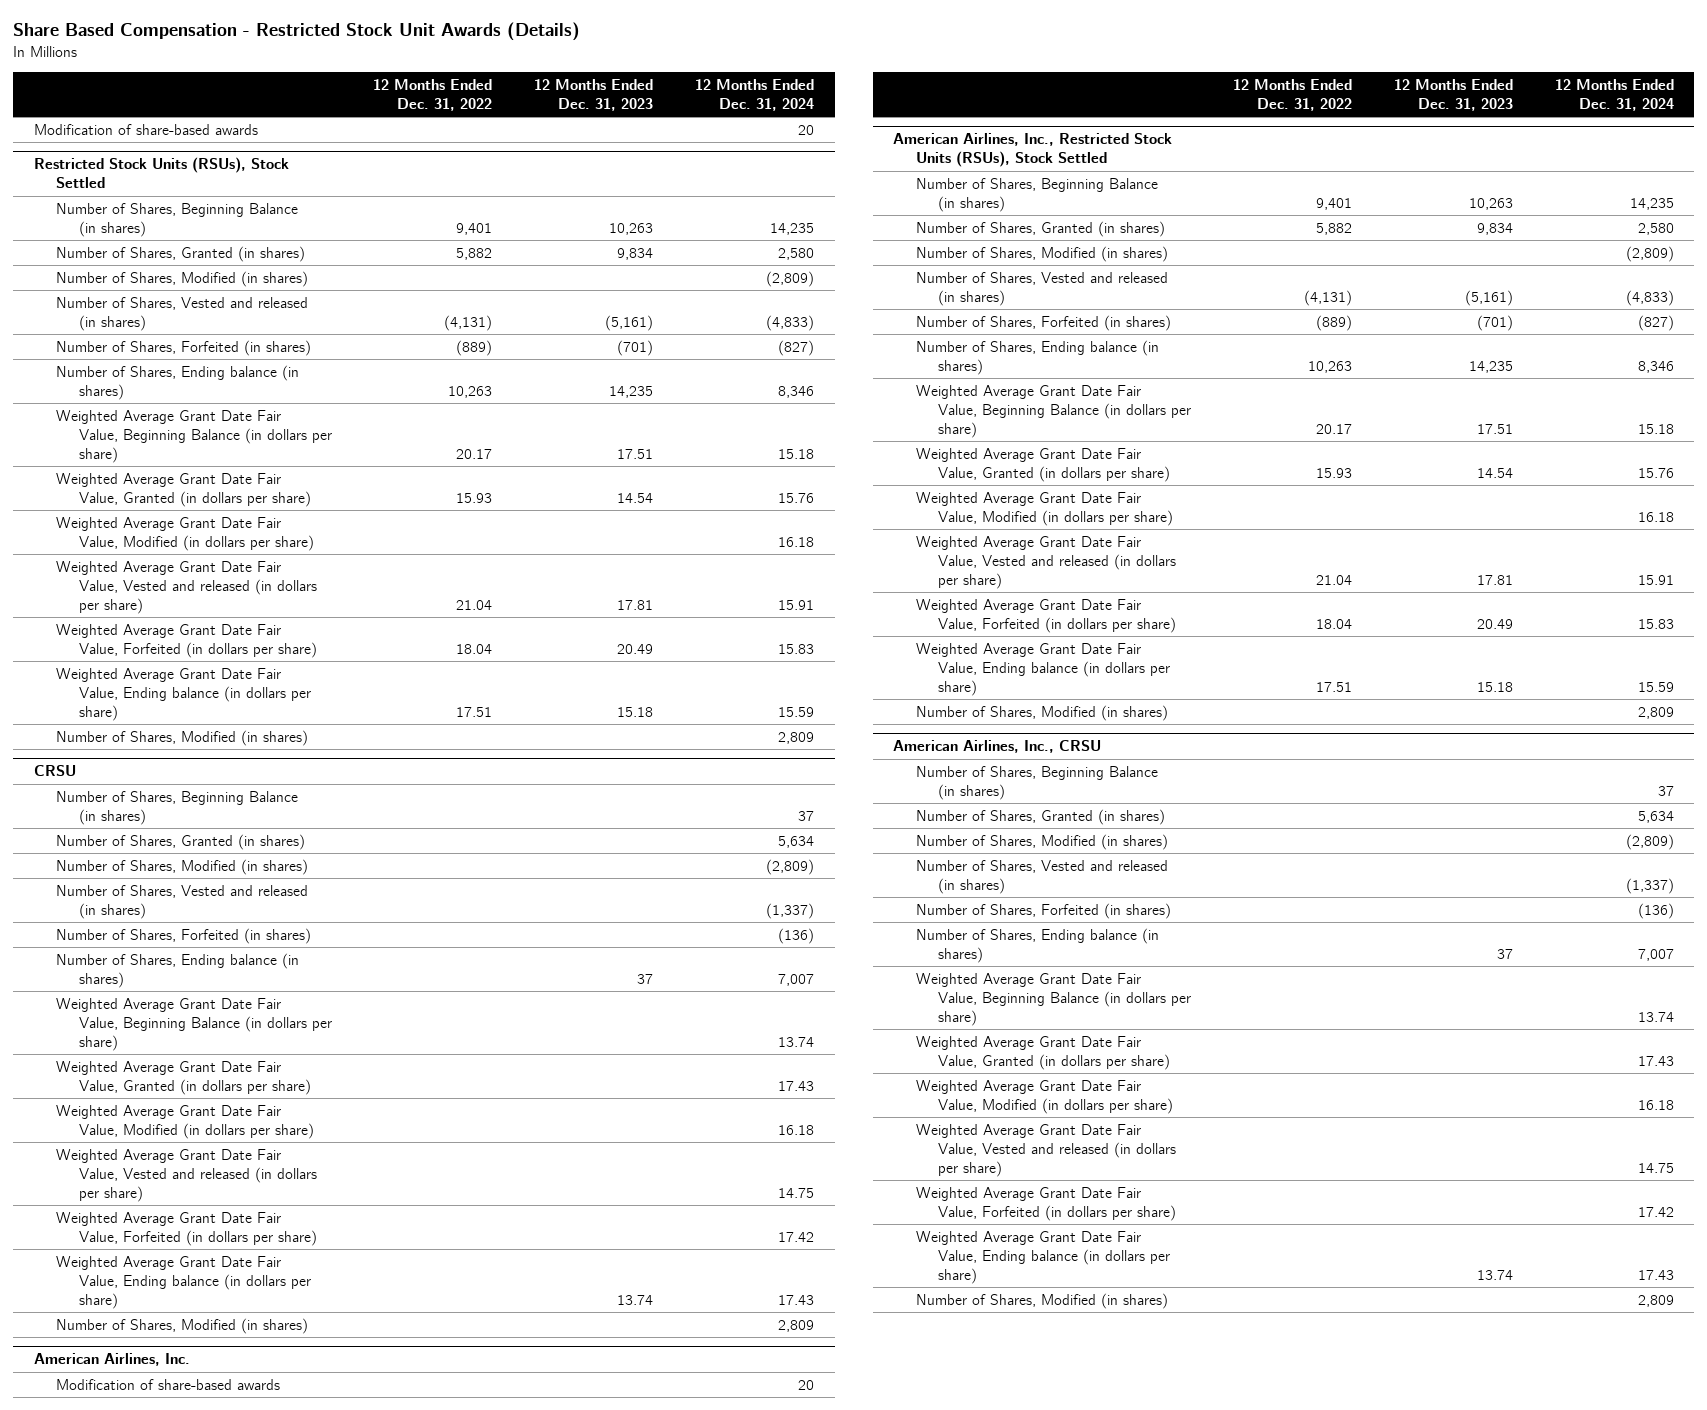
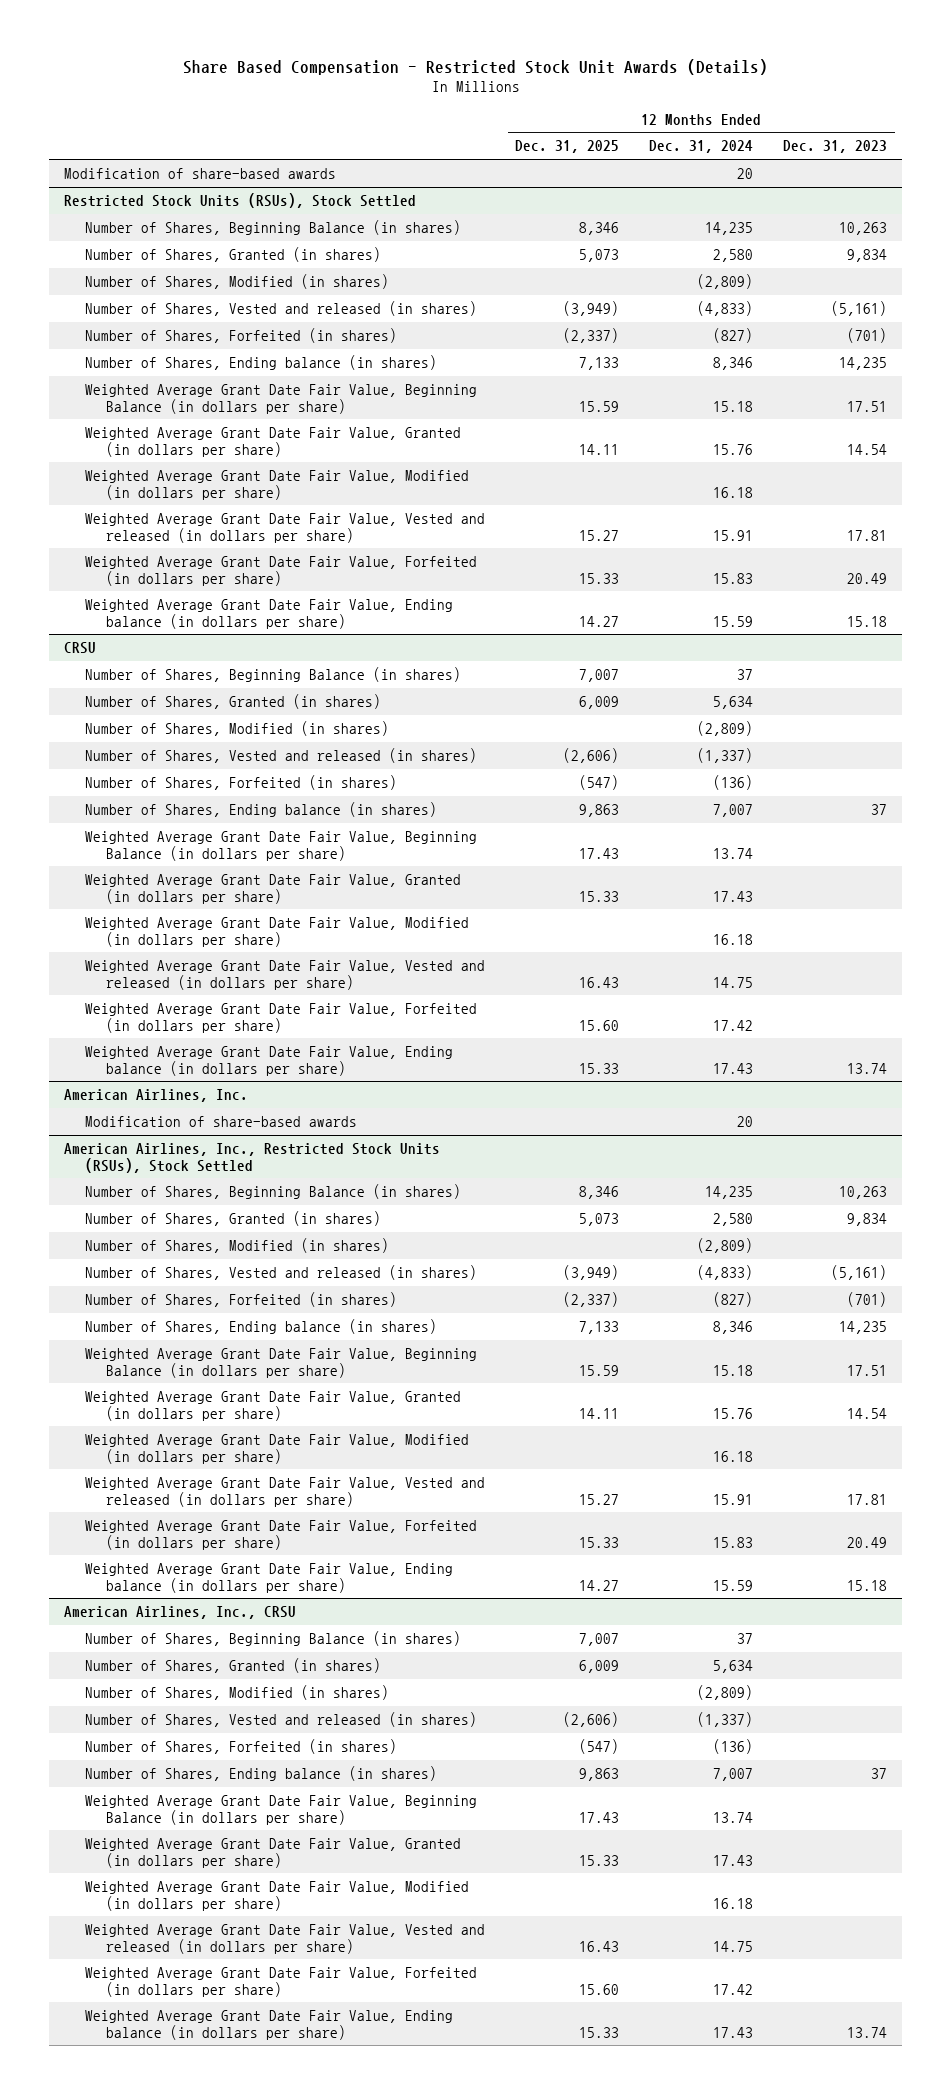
[373,78,493,111] 12 Months Ended Dec. 31, 2022 -> none
none -> [515,140,620,154] Dec. 31, 2025
[56,729,309,746] Number of Shares, Modified (in shares) -> none
[56,1317,309,1334] Number of Shares, Modified (in shares) -> none
[915,704,1168,721] Number of Shares, Modified (in shares) -> none
[915,1292,1168,1309] Number of Shares, Modified (in shares) -> none

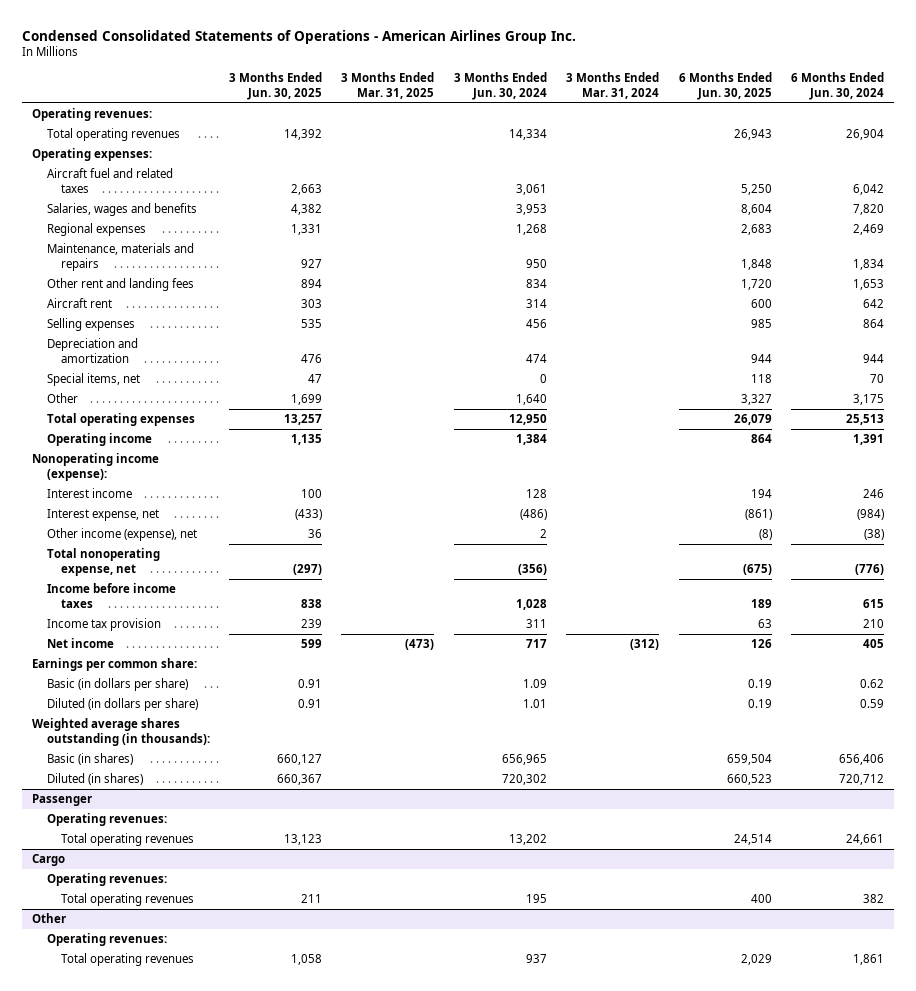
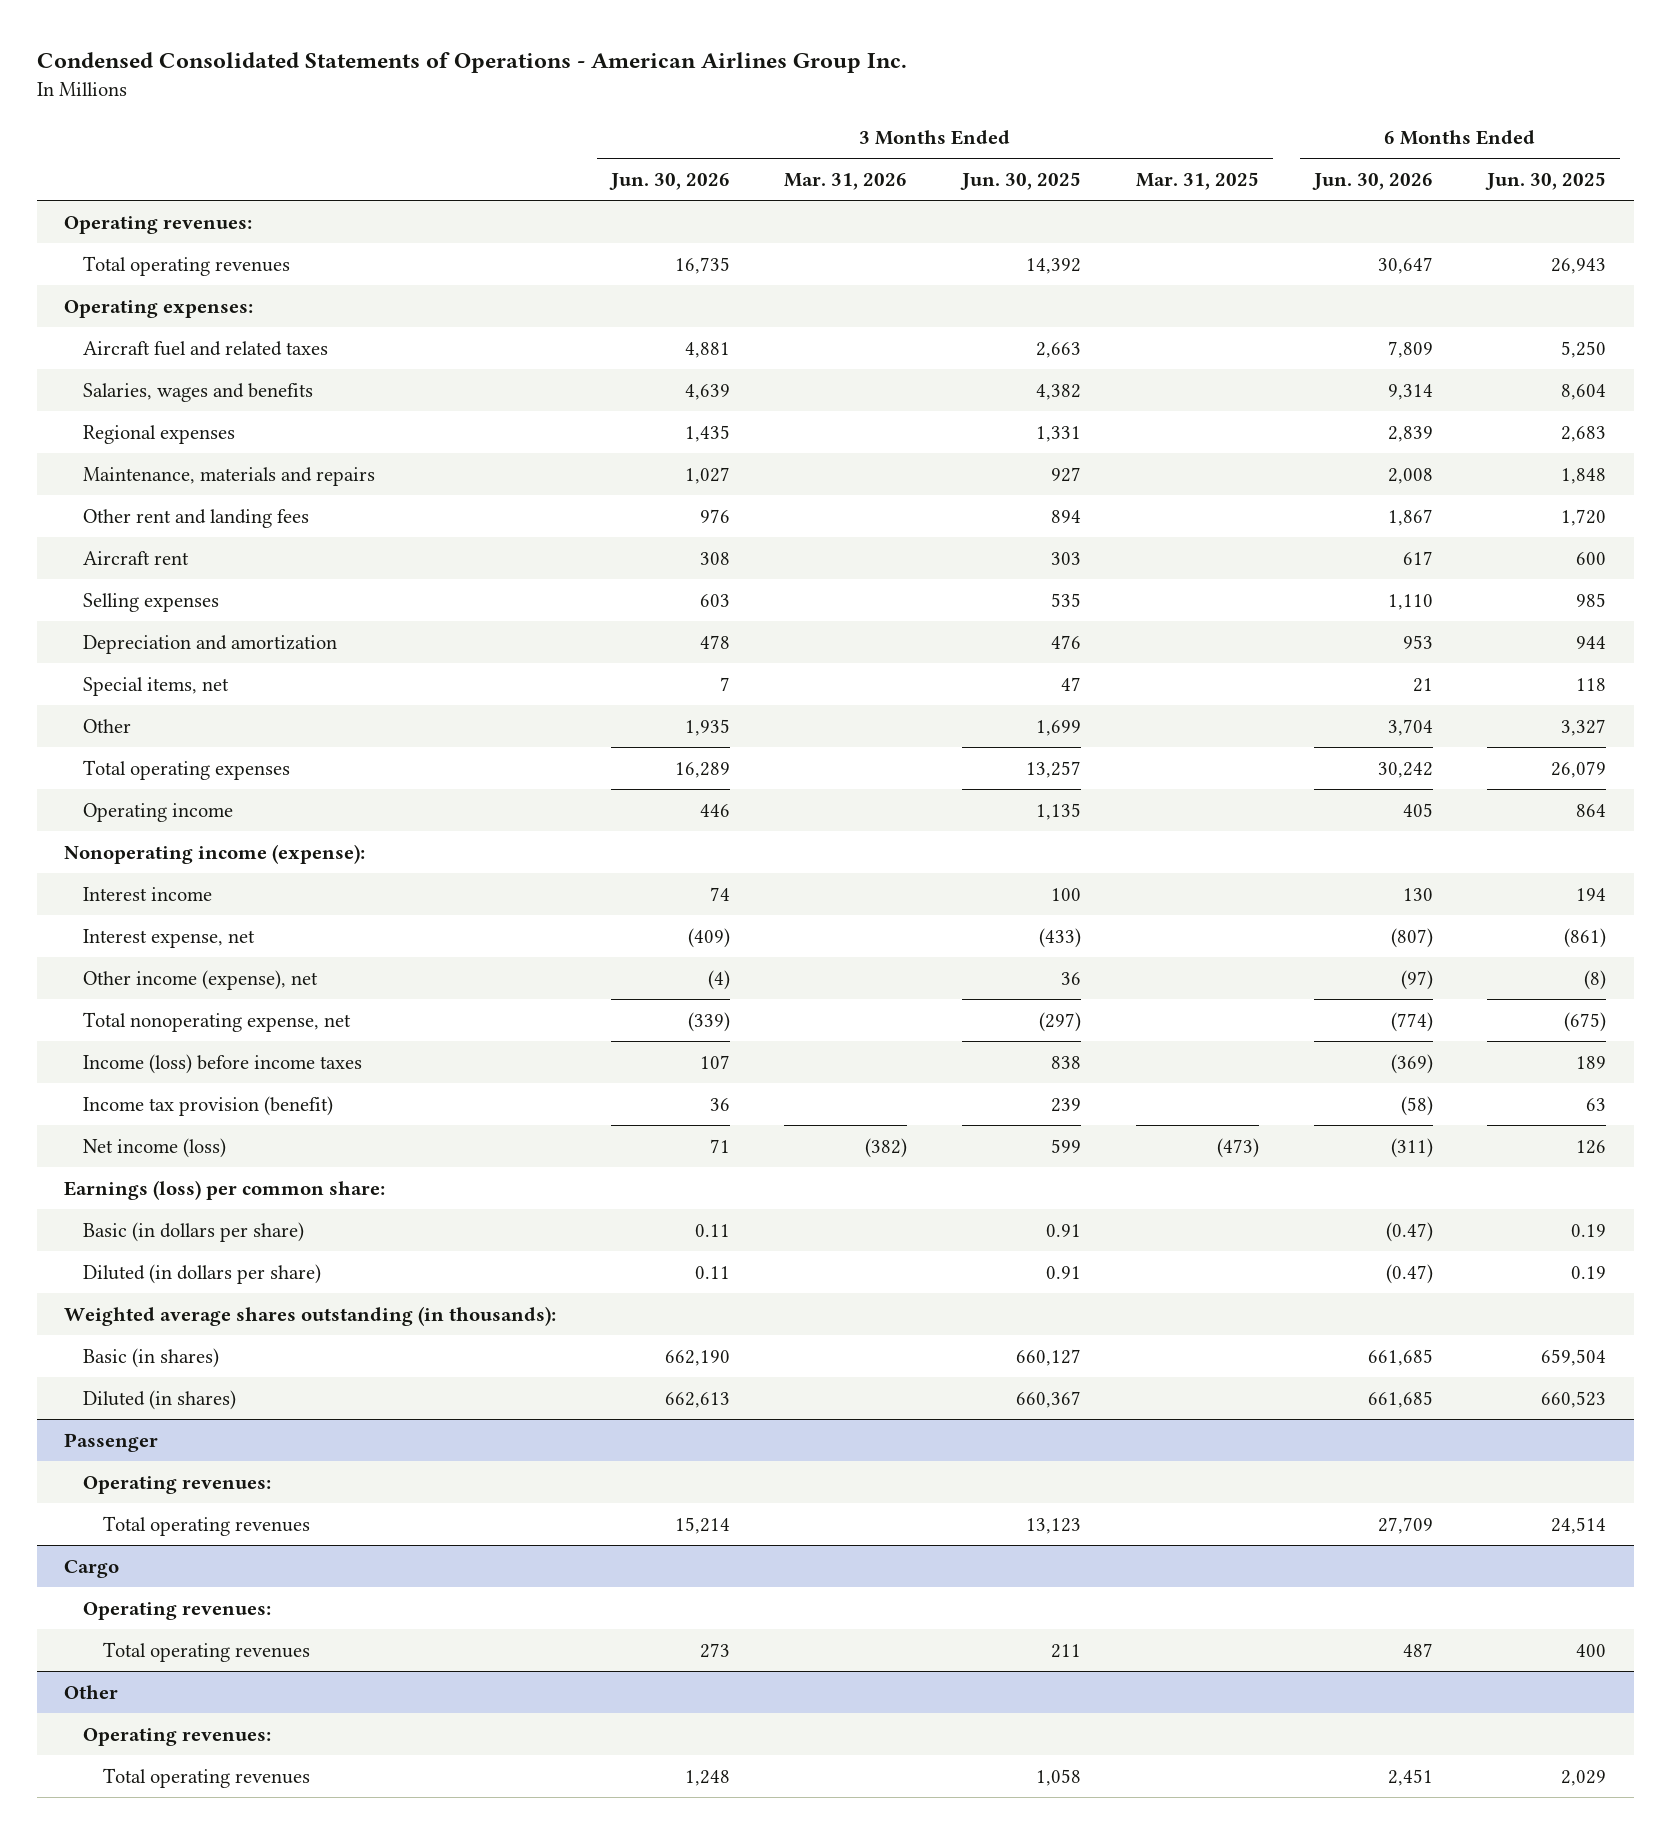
[453,72,547,101] 3 Months Ended Jun. 30, 2024 -> none
[566,72,660,100] 3 Months Ended Mar. 31, 2024 -> none
[790,72,884,101] 6 Months Ended Jun. 30, 2024 -> none
none -> [608,173,730,191] Jun. 30, 2026
none -> [784,173,908,191] Mar. 31, 2026
none -> [1311,173,1433,191] Jun. 30, 2026
[46,583,176,609] Income before income taxes -> [83,1053,363,1074] Income (loss) before income taxes
[46,618,161,632] Income tax provision -> [83,1095,334,1116] Income tax provision (benefit)
[46,638,114,649] Net income -> [83,1137,227,1158] Net income (loss)
[32,658,198,672] Earnings per common share: -> [63,1179,385,1200] Earnings (loss) per common share:

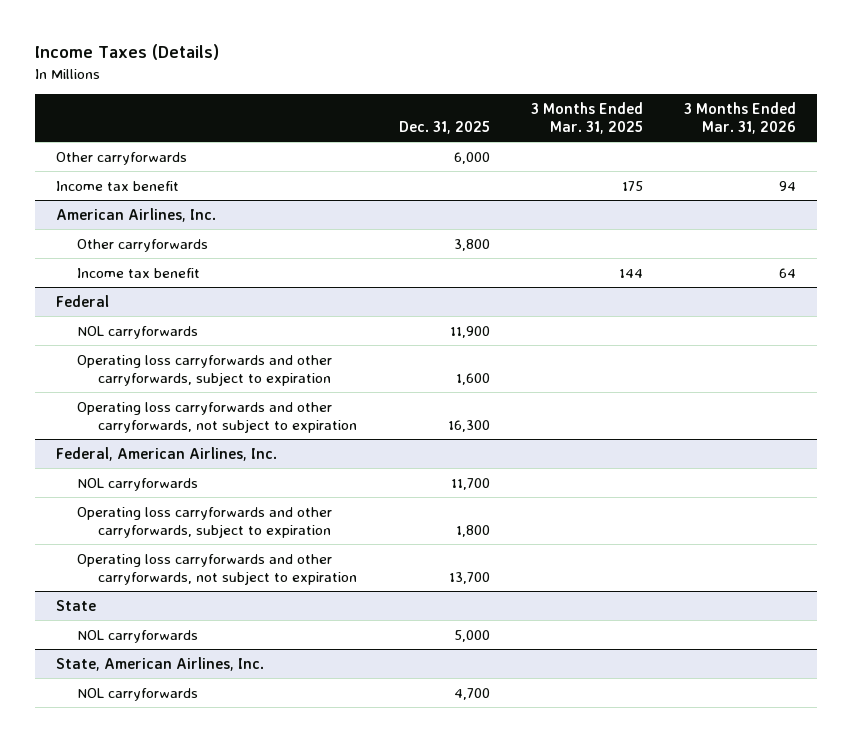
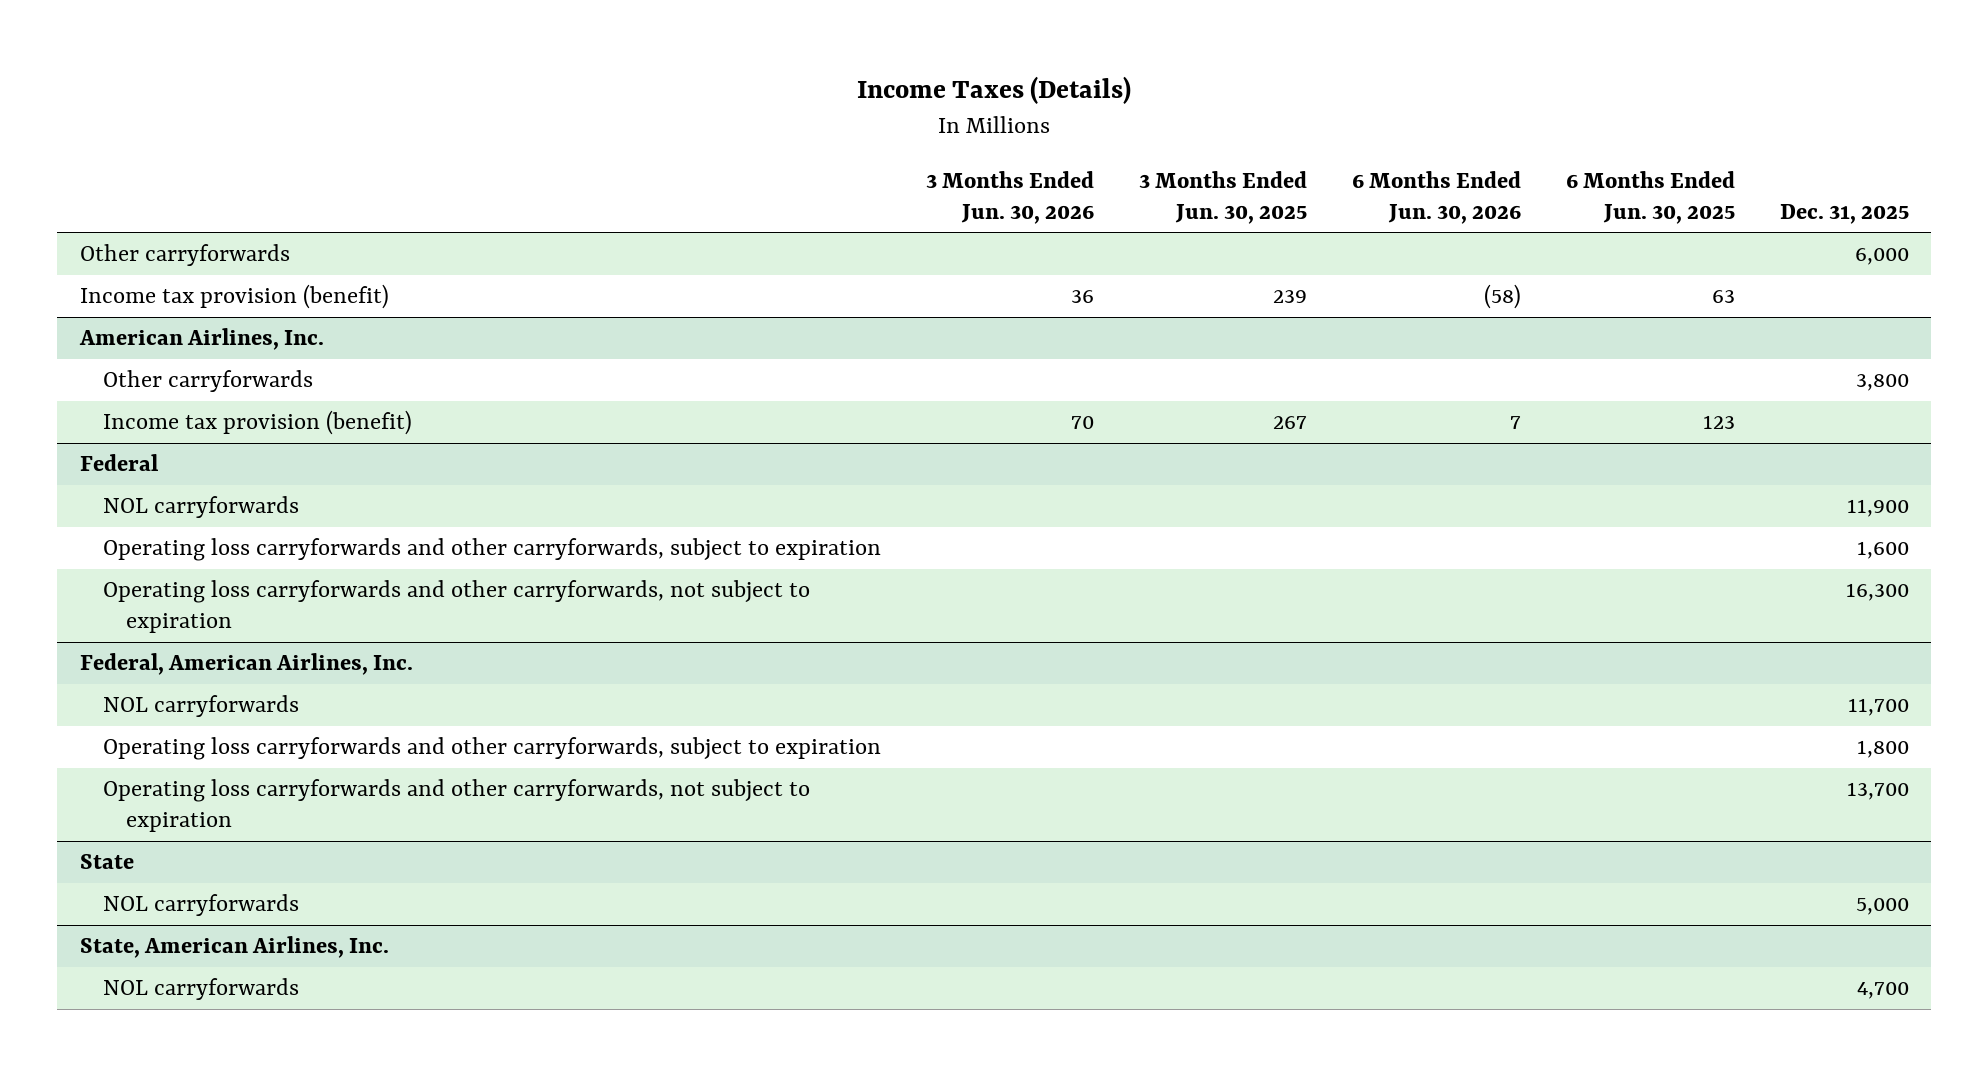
[530,101,643,134] 3 Months Ended Mar. 31, 2025 -> none
[684,101,797,134] 3 Months Ended Mar. 31, 2026 -> none
none -> [925,170,1094,224] 3 Months Ended Jun. 30, 2026
none -> [1138,170,1307,224] 3 Months Ended Jun. 30, 2025
none -> [1351,170,1521,224] 6 Months Ended Jun. 30, 2026
none -> [1565,170,1735,224] 6 Months Ended Jun. 30, 2025
[55,180,179,191] Income tax benefit -> [79,284,389,310] Income tax provision (benefit)
[77,267,201,278] Income tax benefit -> [102,410,412,436] Income tax provision (benefit)

